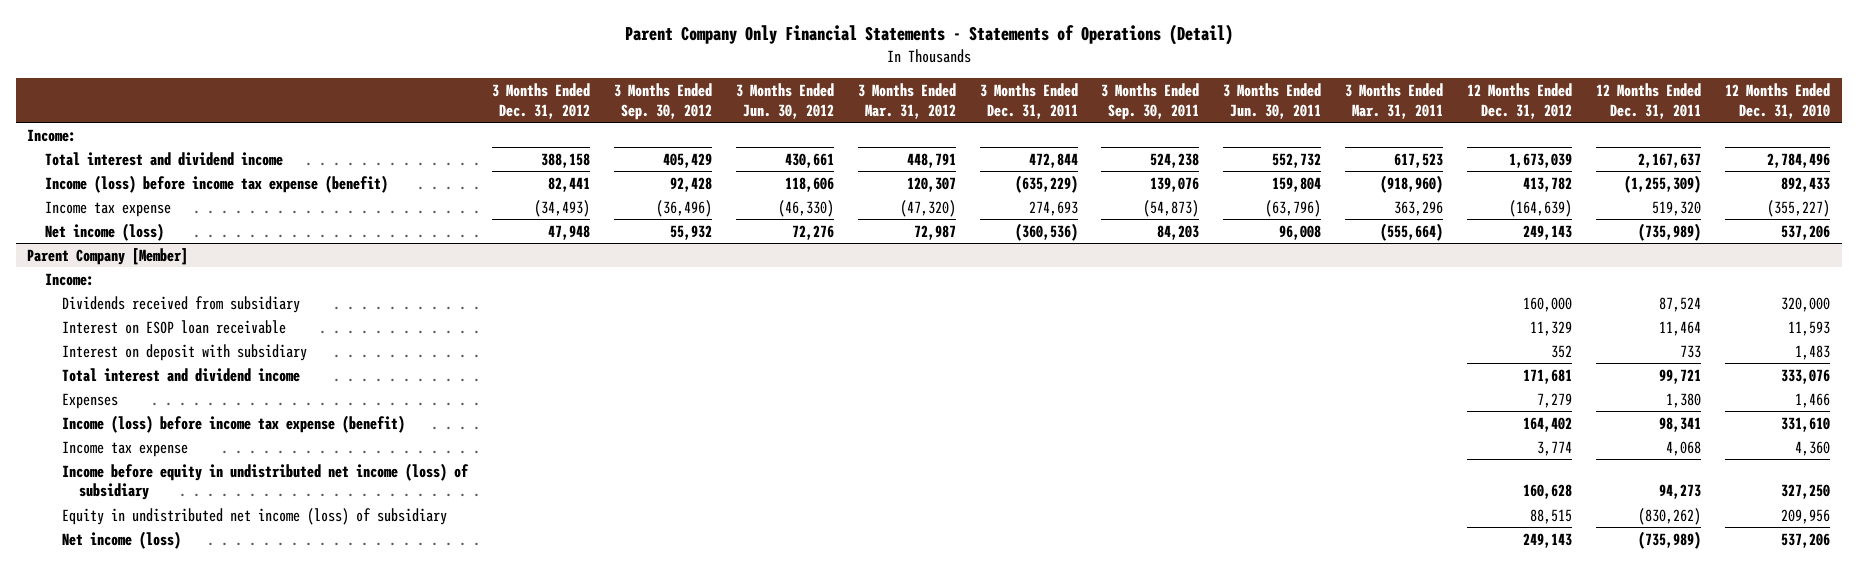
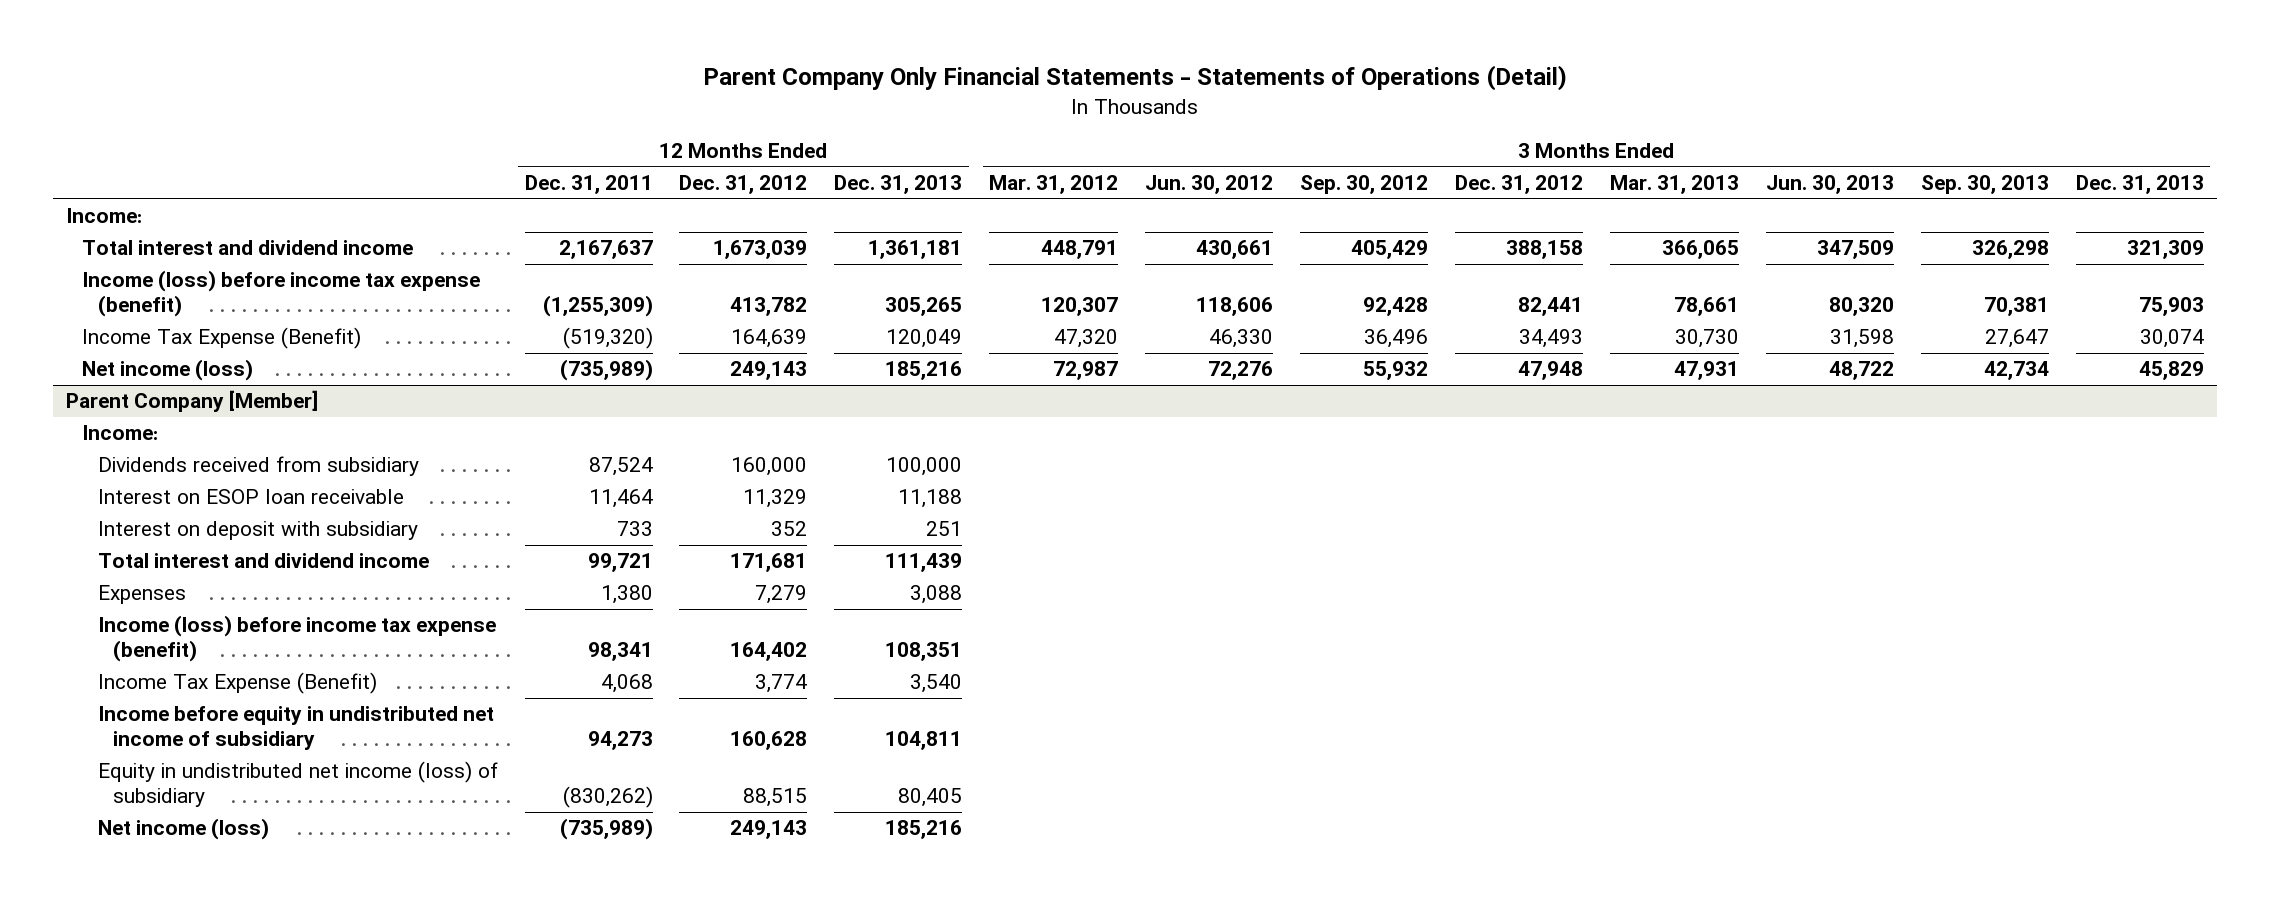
[979,82,1078,119] 3 Months Ended Dec. 31, 2011 -> none
[1101,82,1200,120] 3 Months Ended Sep. 30, 2011 -> none
[1223,82,1322,119] 3 Months Ended Jun. 30, 2011 -> none
[1345,82,1444,119] 3 Months Ended Mar. 31, 2011 -> none
[1724,82,1830,119] 12 Months Ended Dec. 31, 2010 -> none
none -> [834,174,963,194] Dec. 31, 2013
none -> [1609,174,1739,194] Mar. 31, 2013
none -> [1765,174,1894,194] Jun. 30, 2013
none -> [1920,174,2049,194] Sep. 30, 2013
none -> [2075,174,2204,194] Dec. 31, 2013
[44,200,171,217] Income tax expense -> [82,327,362,350] Income Tax Expense (Benefit)
[534,199,591,217] (34,493) -> [1519,329,1584,349] 34,493
[655,199,712,217] (36,496) -> [1364,329,1429,349] 36,496
[777,199,834,217] (46,330) -> [1209,329,1274,349] 46,330
[899,199,956,217] (47,320) -> [1054,329,1119,349] 47,320
[1509,199,1573,217] (164,639) -> [731,329,808,349] 164,639
[1651,200,1701,216] 519,320 -> [562,327,653,350] (519,320)
[62,440,189,457] Income tax expense -> [97,672,377,695] Income Tax Expense (Benefit)
[62,462,470,501] Income before equity in undistributed net income (loss) of subsidiary -> [97,706,494,751] Income before equity in undistributed net income of subsidiary

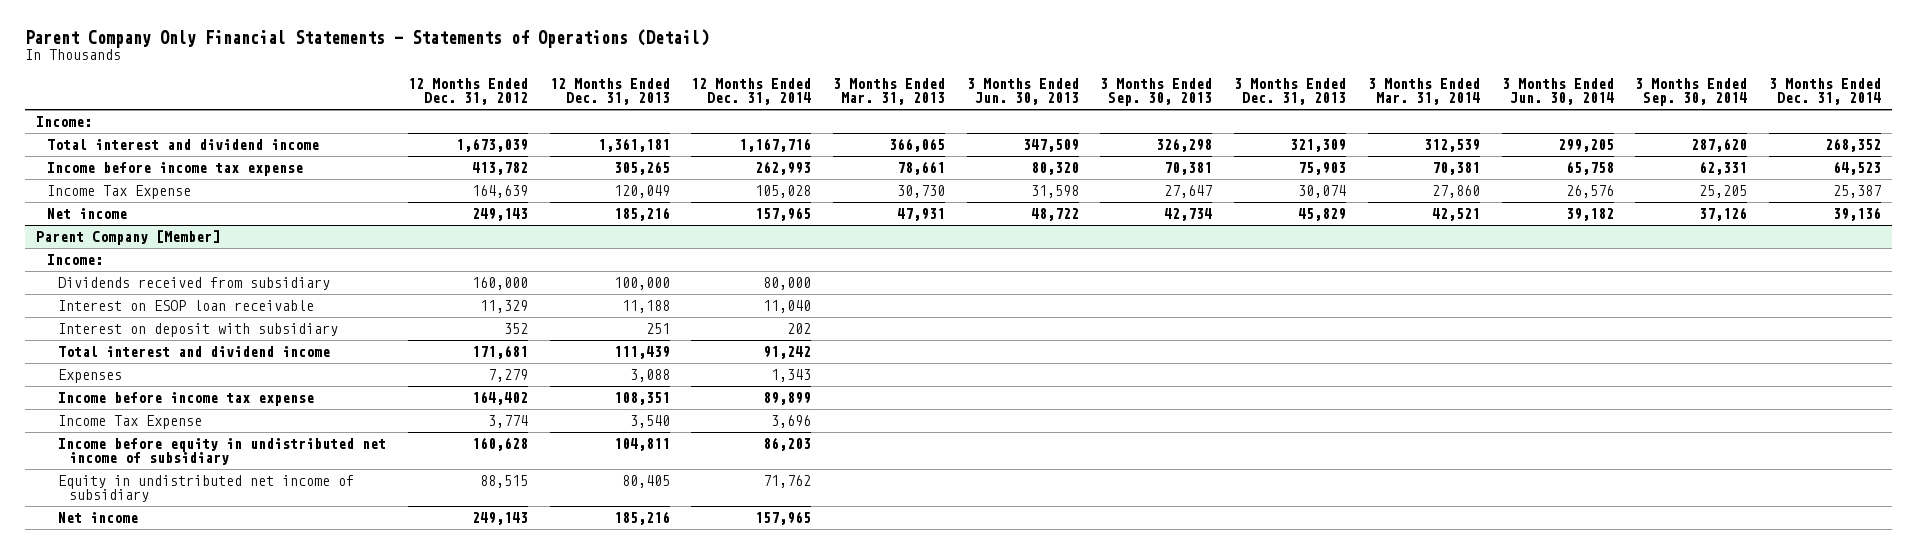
[524,174,653,194] Dec. 31, 2011 -> none
[989,174,1119,194] Mar. 31, 2012 -> none
[1145,174,1274,194] Jun. 30, 2012 -> none
[1300,174,1429,194] Sep. 30, 2012 -> none
[1455,174,1584,194] Dec. 31, 2012 -> none
none -> [691,78,812,106] 12 Months Ended Dec. 31, 2014
none -> [1367,78,1480,106] 3 Months Ended Mar. 31, 2014
none -> [1501,78,1614,106] 3 Months Ended Jun. 30, 2014
none -> [1635,78,1748,107] 3 Months Ended Sep. 30, 2014
none -> [1768,78,1881,106] 3 Months Ended Dec. 31, 2014
[82,270,481,318] Income (loss) before income tax expense (benefit) -> [47,161,304,176] Income before income tax expense
[82,327,362,350] Income Tax Expense (Benefit) -> [47,184,192,199] Income Tax Expense
[82,359,254,382] Net income (loss) -> [47,207,128,219] Net income
[97,615,496,663] Income (loss) before income tax expense (benefit) -> [58,391,315,406] Income before income tax expense
[97,672,377,695] Income Tax Expense (Benefit) -> [58,414,203,429] Income Tax Expense
[97,761,498,808] Equity in undistributed net income (loss) of subsidiary -> [58,474,355,502] Equity in undistributed net income of subsidiary
[97,818,269,841] Net income (loss) -> [58,511,139,523] Net income

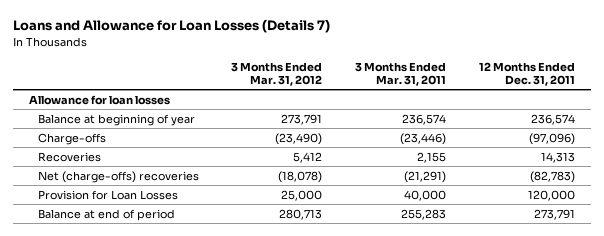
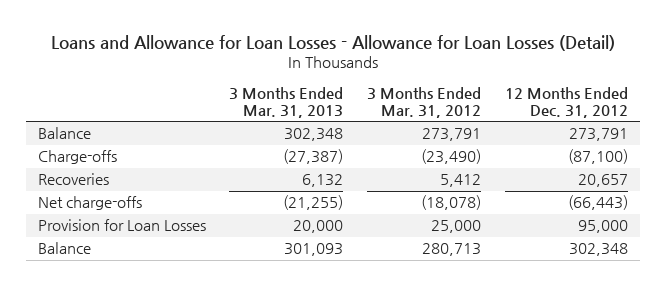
[13,19,331,34] Loans and Allowance for Loan Losses (Details 7) -> [50,34,615,51] Loans and Allowance for Loan Losses - Allowance for Loan Losses (Detail)
[355,61,447,86] 3 Months Ended Mar. 31, 2011 -> none
[478,61,575,86] 12 Months Ended Dec. 31, 2011 -> none
none -> [229,86,344,118] 3 Months Ended Mar. 31, 2013
none -> [505,86,629,118] 12 Months Ended Dec. 31, 2012
[29,94,171,105] Allowance for loan losses -> none
[37,113,195,126] Balance at beginning of year -> [37,127,91,140] Balance
[37,170,199,183] Net (charge-offs) recoveries -> [37,196,142,211] Net charge-offs
[37,208,175,221] Balance at end of period -> [37,242,91,255] Balance

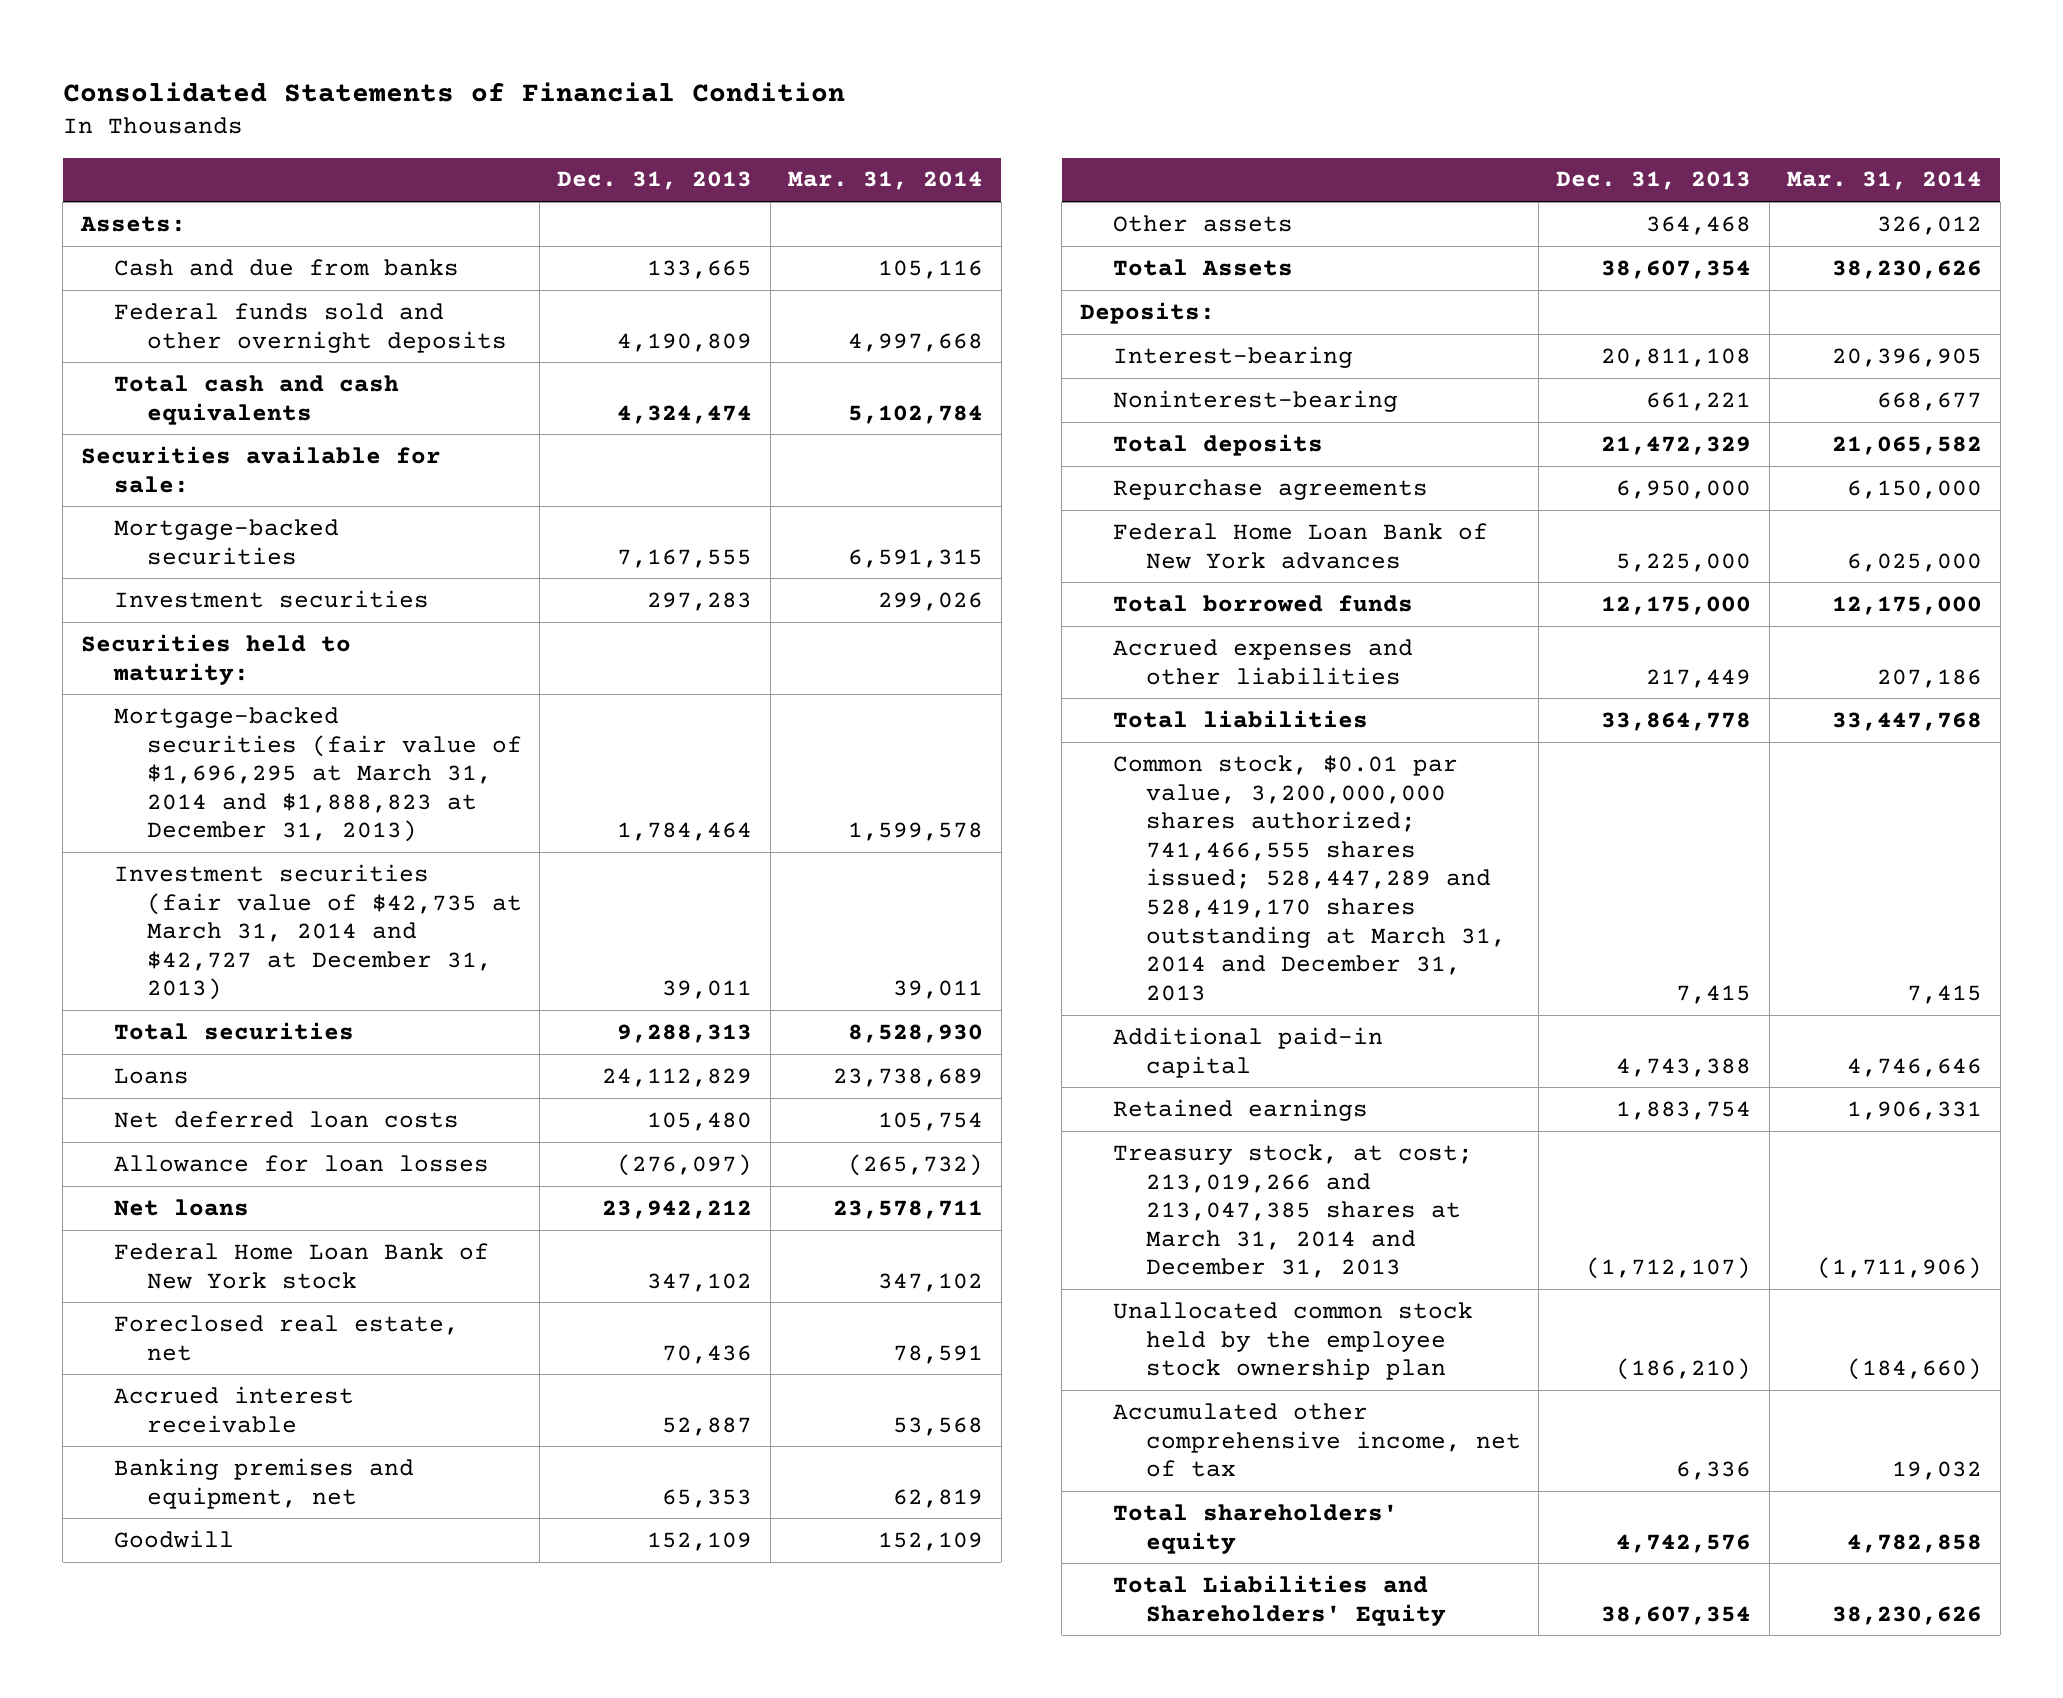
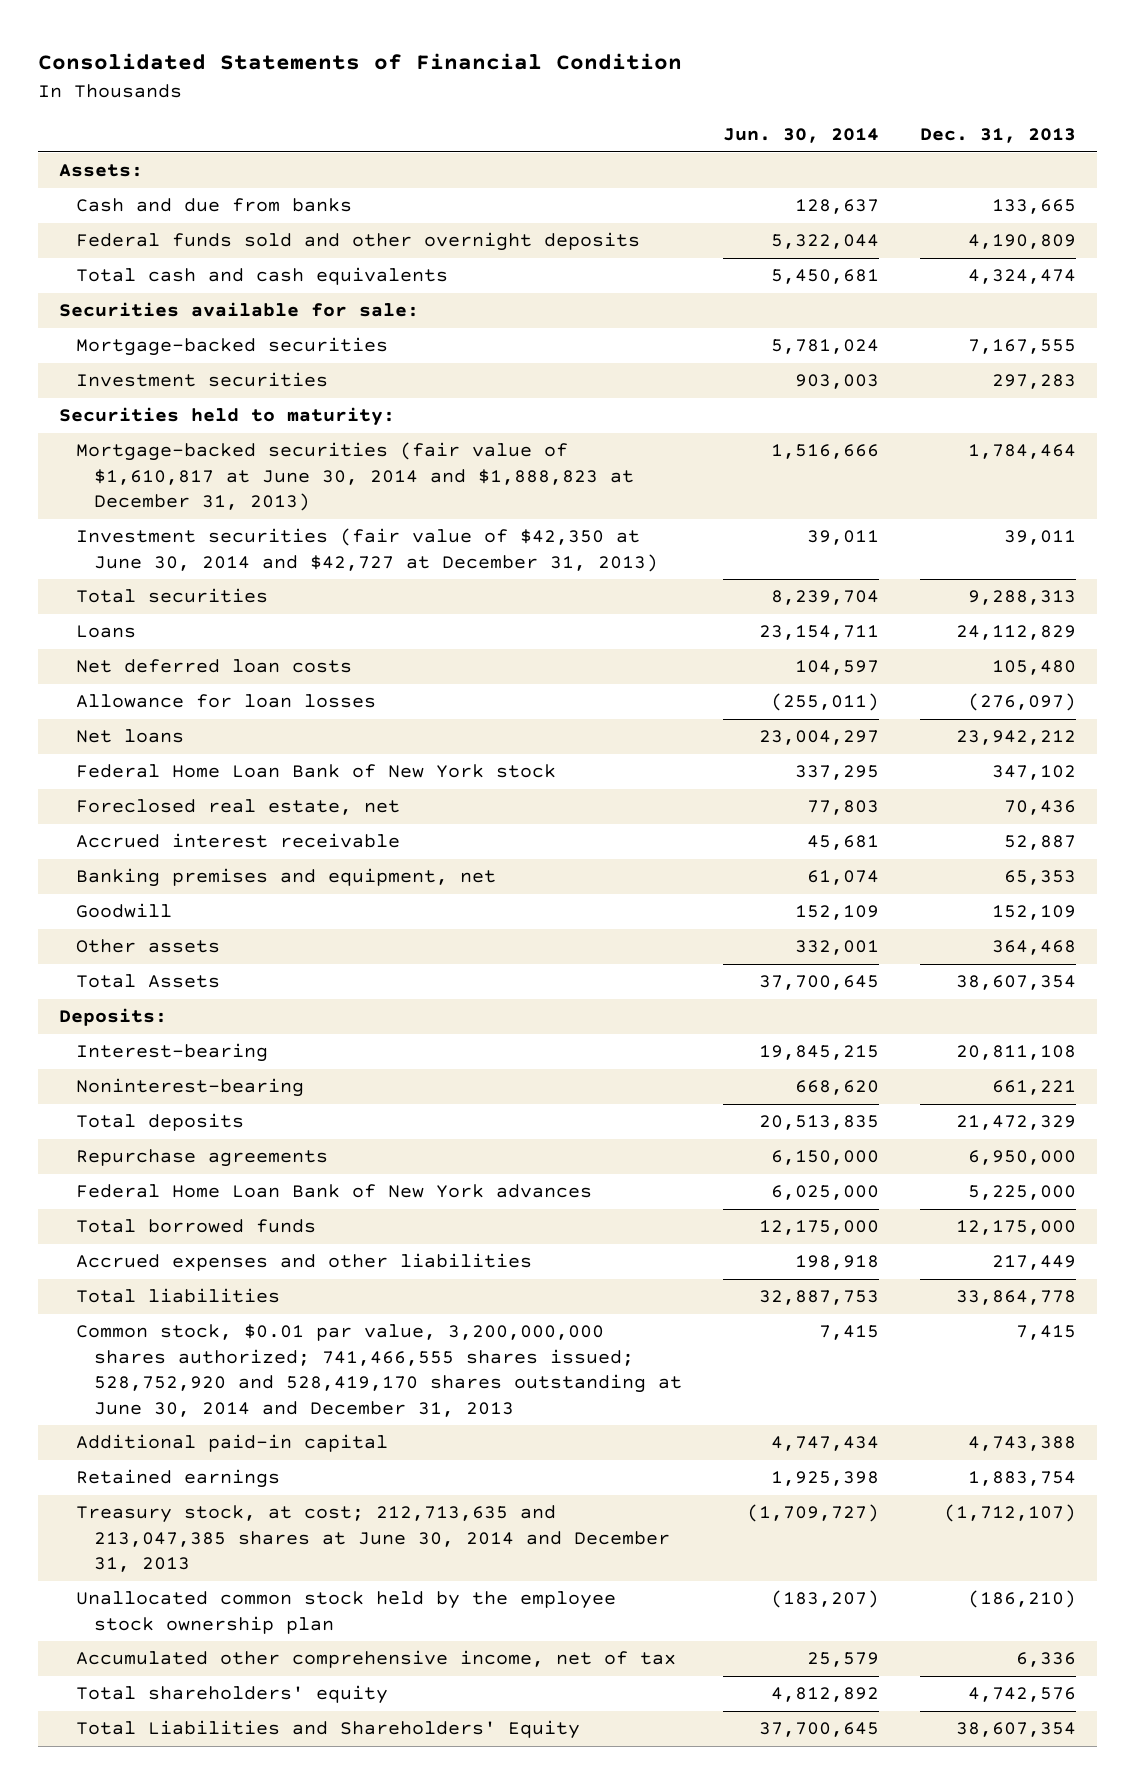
[788,171,984,191] Mar. 31, 2014 -> none
none -> [723,128,880,144] Jun. 30, 2014
[113,706,522,843] Mortgage-backed securities (fair value of $1,696,295 at March 31, 2014 and $1,888,823 at December 31, 2013) -> [76,442,634,512] Mortgage-backed securities (fair value of $1,610,817 at June 30, 2014 and $1,888,823 at December 31, 2013)
[113,863,522,1001] Investment securities (fair value of $42,735 at March 31, 2014 and $42,727 at December 31, 2013) -> [76,528,658,572] Investment securities (fair value of $42,350 at June 30, 2014 and $42,727 at December 31, 2013)
[1112,754,1506,1002] Common stock, $0.01 par value, 3,200,000,000 shares authorized; 741,466,555 shares issued; 528,447,289 and 528,419,170 shares outstanding at March 31, 2014 and December 31, 2013 -> [76,1324,682,1417] Common stock, $0.01 par value, 3,200,000,000 shares authorized; 741,466,555 shares issued; 528,752,920 and 528,419,170 shares outstanding at June 30, 2014 and December 31, 2013
[1112,1143,1473,1279] Treasury stock, at cost; 213,019,266 and 213,047,385 shares at March 31, 2014 and December 31, 2013 -> [76,1505,670,1573] Treasury stock, at cost; 212,713,635 and 213,047,385 shares at June 30, 2014 and December 31, 2013

